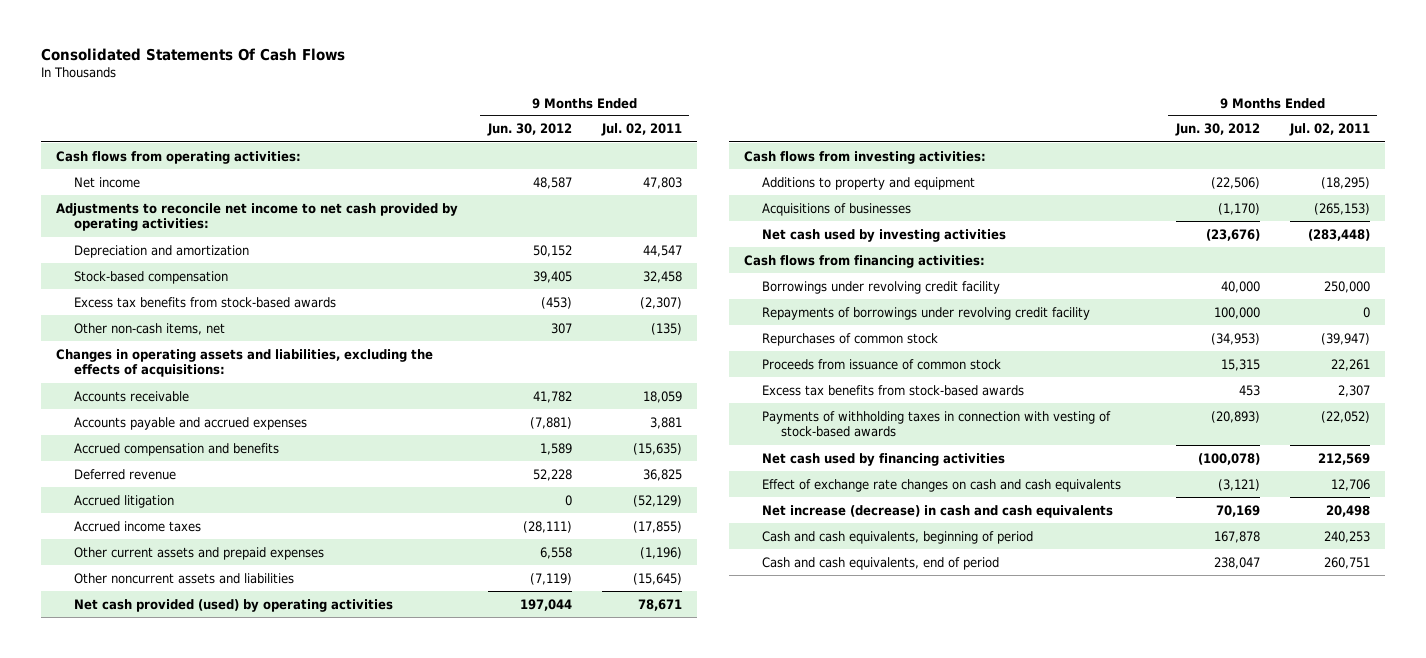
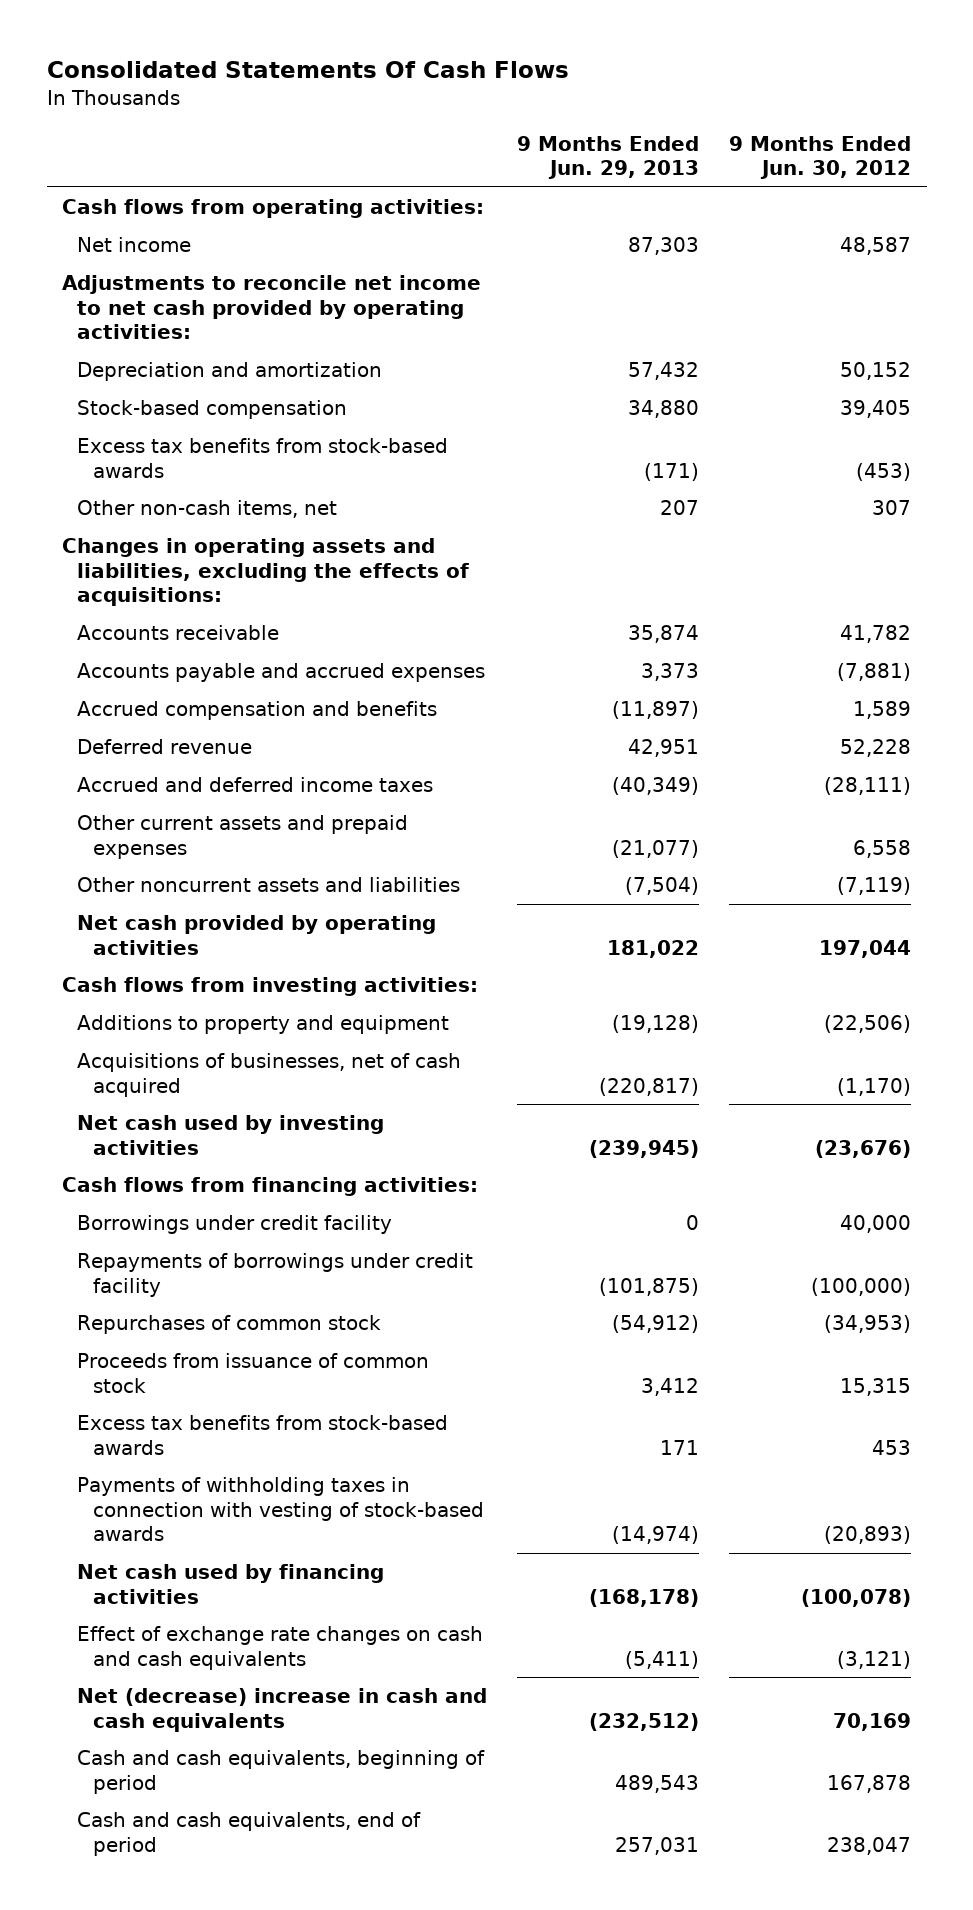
[600,123,682,137] Jul. 02, 2011 -> none
none -> [517,135,700,180] 9 Months Ended Jun. 29, 2013
[74,494,175,508] Accrued litigation -> none
[74,520,202,532] Accrued income taxes -> [77,777,434,793] Accrued and deferred income taxes
[74,598,394,612] Net cash provided (used) by operating activities -> [77,915,437,955] Net cash provided by operating activities
[762,202,912,216] Acquisitions of businesses -> [77,1053,462,1097] Acquisitions of businesses, net of cash acquired
[762,280,1001,294] Borrowings under revolving credit facility -> [77,1215,393,1235] Borrowings under credit facility
[762,306,1091,320] Repayments of borrowings under revolving credit facility -> [77,1253,474,1297] Repayments of borrowings under credit facility
[1213,306,1260,319] 100,000 -> [811,1277,912,1296] (100,000)
[762,504,1114,518] Net increase (decrease) in cash and cash equivalents -> [77,1688,488,1732] Net (decrease) increase in cash and cash equivalents

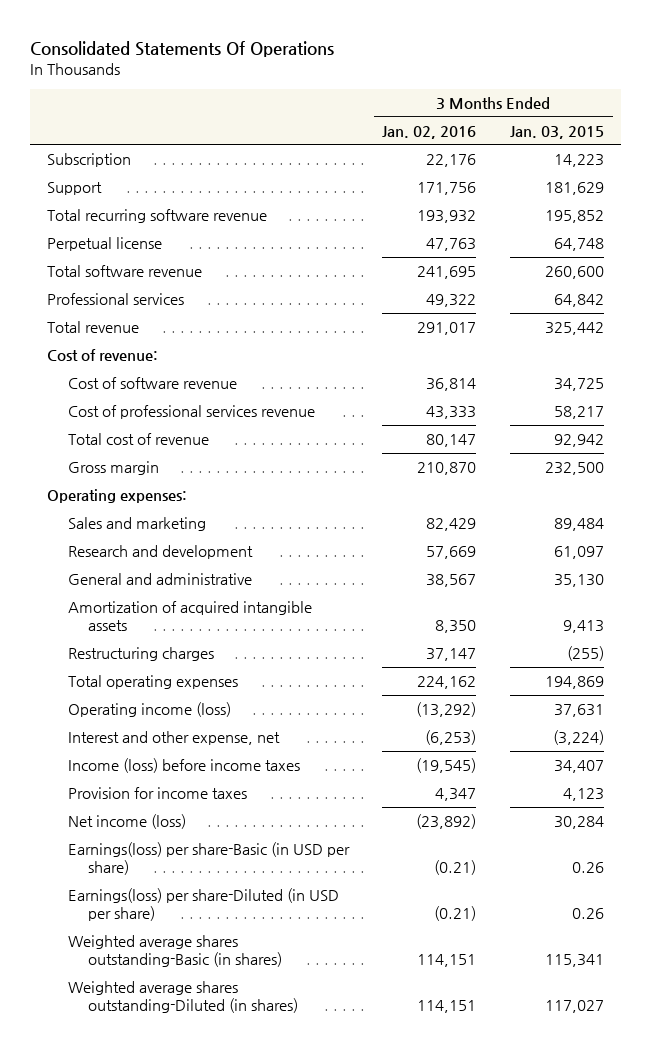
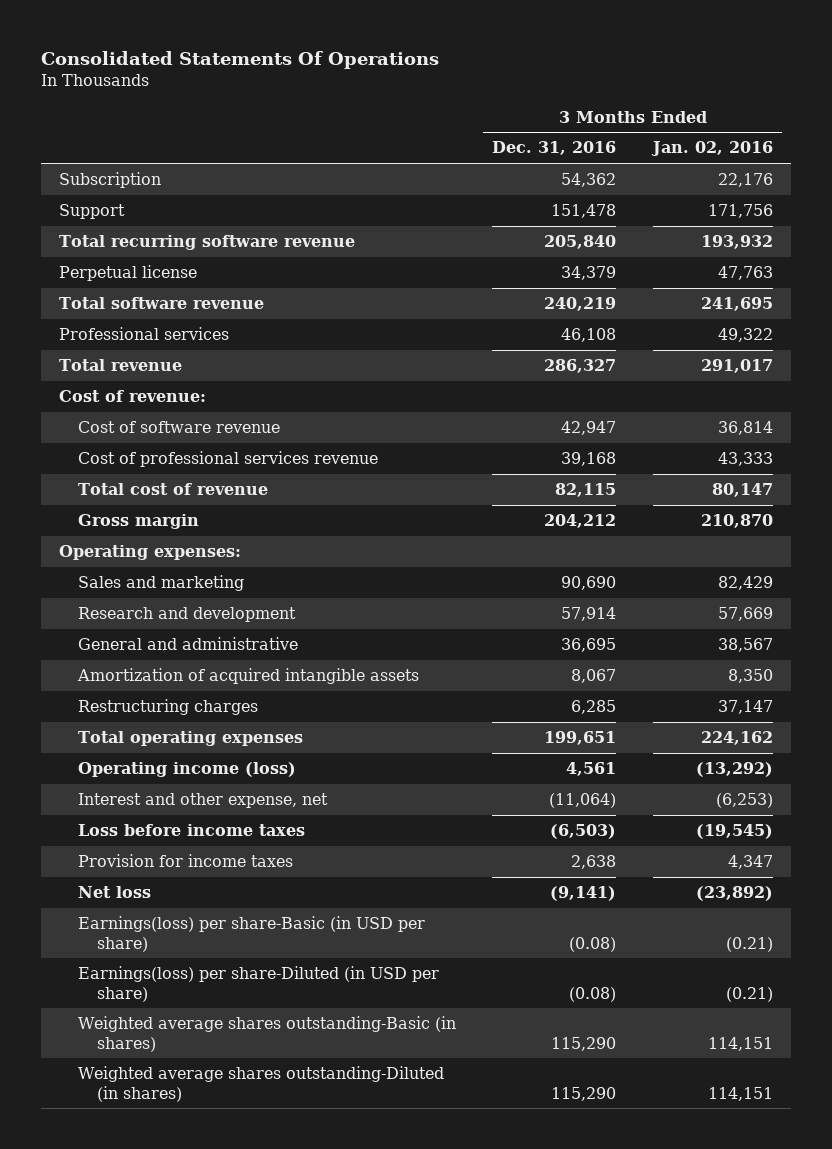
[510,125,605,139] Jan. 03, 2015 -> none
none -> [492,141,617,156] Dec. 31, 2016
[67,758,300,774] Income (loss) before income taxes -> [77,824,305,837] Loss before income taxes
[67,814,186,830] Net income (loss) -> [77,886,151,899] Net loss

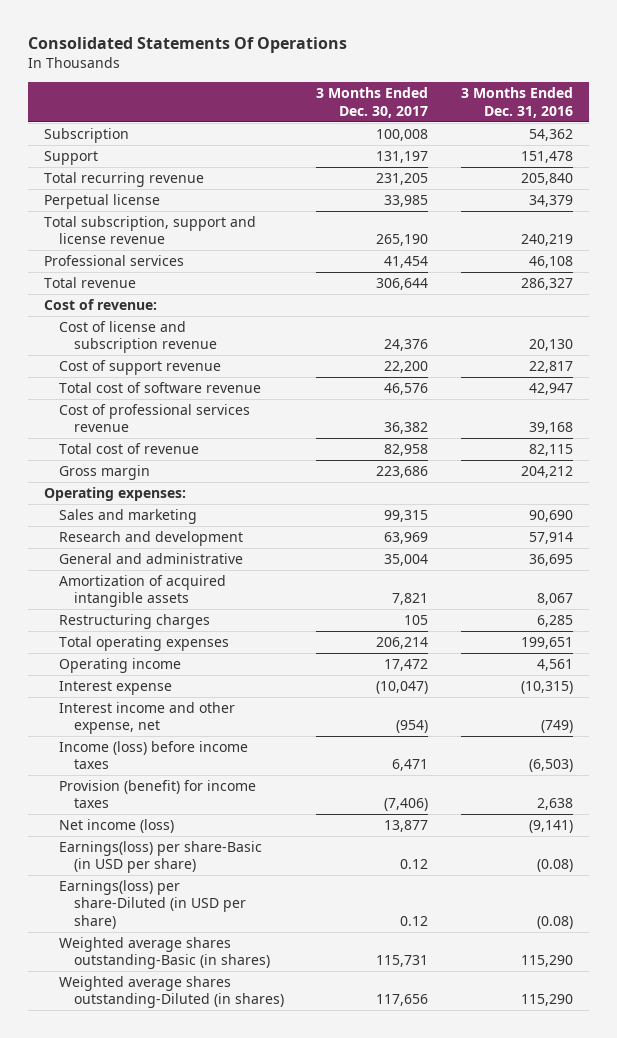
[651,141,774,157] Jan. 02, 2016 -> none
none -> [316,87,429,118] 3 Months Ended Dec. 30, 2017
[58,235,355,251] Total recurring software revenue -> [43,172,204,188] Total recurring revenue
[58,297,264,310] Total software revenue -> [43,216,256,245] Total subscription, support and license revenue
none -> [58,321,217,354] Cost of license and subscription revenue
none -> [58,360,221,376] Cost of support revenue
[77,421,280,434] Cost of software revenue -> [58,382,261,394] Total cost of software revenue
[77,762,296,778] Operating income (loss) -> [58,658,181,674] Operating income
none -> [58,681,172,696] Interest expense
[77,793,328,809] Interest and other expense, net -> [58,702,235,735] Interest income and other expense, net
[549,793,617,809] (11,064) -> [540,720,573,734] (749)
[77,824,305,837] Loss before income taxes -> [58,741,248,770] Income (loss) before income taxes
[77,854,293,868] Provision for income taxes -> [58,780,256,809] Provision (benefit) for income taxes
[77,886,151,899] Net loss -> [58,819,174,834] Net income (loss)

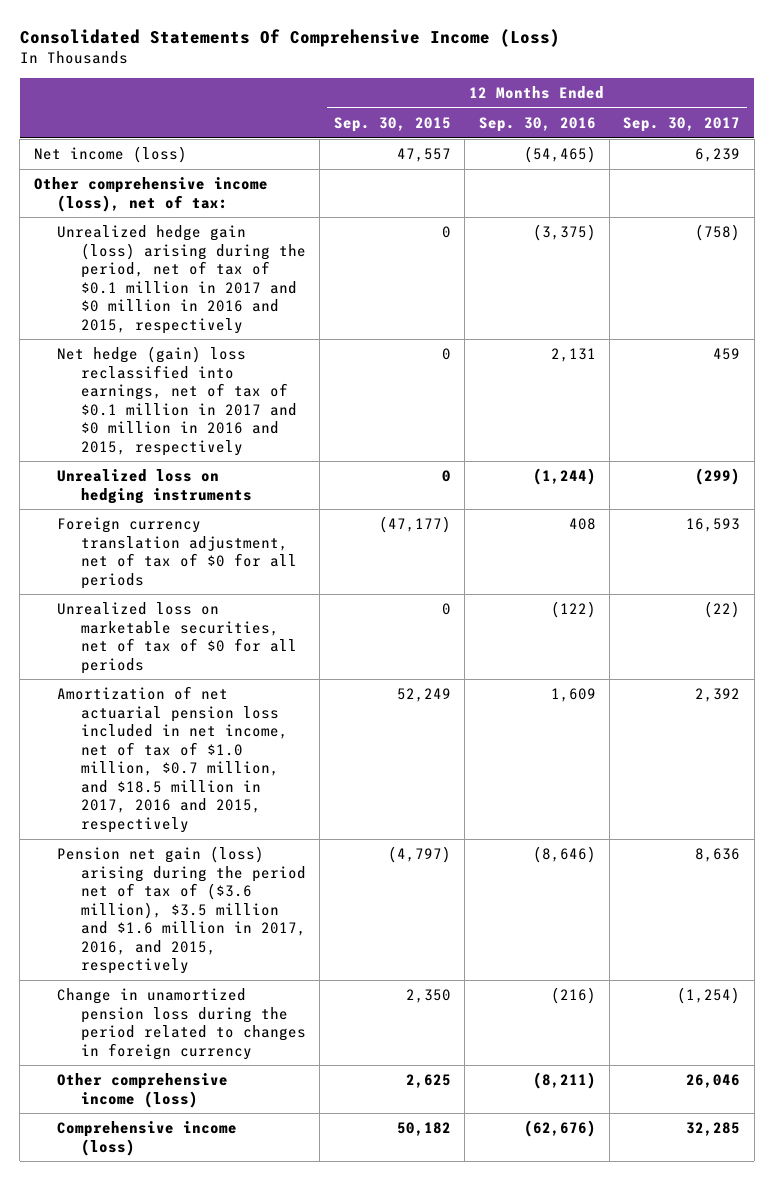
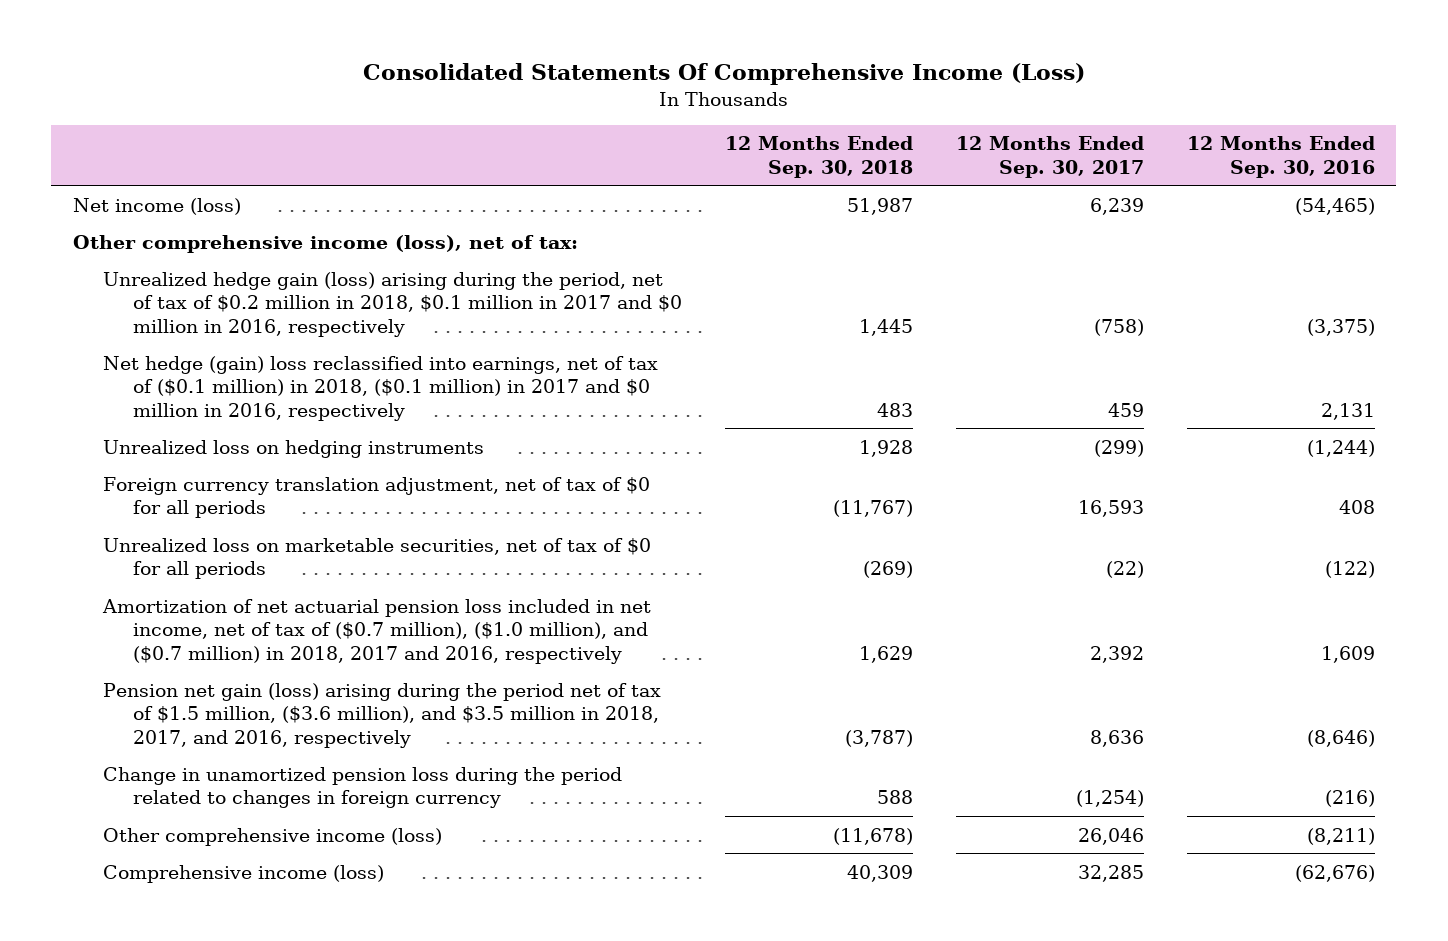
[333,116,451,132] Sep. 30, 2015 -> none
none -> [724,136,913,178] 12 Months Ended Sep. 30, 2018
[57,225,306,334] Unrealized hedge gain (loss) arising during the period, net of tax of $0.1 million in 2017 and $0 million in 2016 and 2015, respectively -> [102,271,682,337] Unrealized hedge gain (loss) arising during the period, net of tax of $0.2 million in 2018, $0.1 million in 2017 and $0 million in 2016, respectively
[57,346,297,456] Net hedge (gain) loss reclassified into earnings, net of tax of $0.1 million in 2017 and $0 million in 2016 and 2015, respectively -> [102,355,658,421] Net hedge (gain) loss reclassified into earnings, net of tax of ($0.1 million) in 2018, ($0.1 million) in 2017 and $0 million in 2016, respectively
[57,686,288,833] Amortization of net actuarial pension loss included in net income, net of tax of $1.0 million, $0.7 million, and $18.5 million in 2017, 2016 and 2015, respectively -> [101,598,651,664] Amortization of net actuarial pension loss included in net income, net of tax of ($0.7 million), ($1.0 million), and ($0.7 million) in 2018, 2017 and 2016, respectively
[57,846,306,975] Pension net gain (loss) arising during the period net of tax of ($3.6 million), $3.5 million and $1.6 million in 2017, 2016, and 2015, respectively -> [102,682,661,748] Pension net gain (loss) arising during the period net of tax of $1.5 million, ($3.6 million), and $3.5 million in 2018, 2017, and 2016, respectively

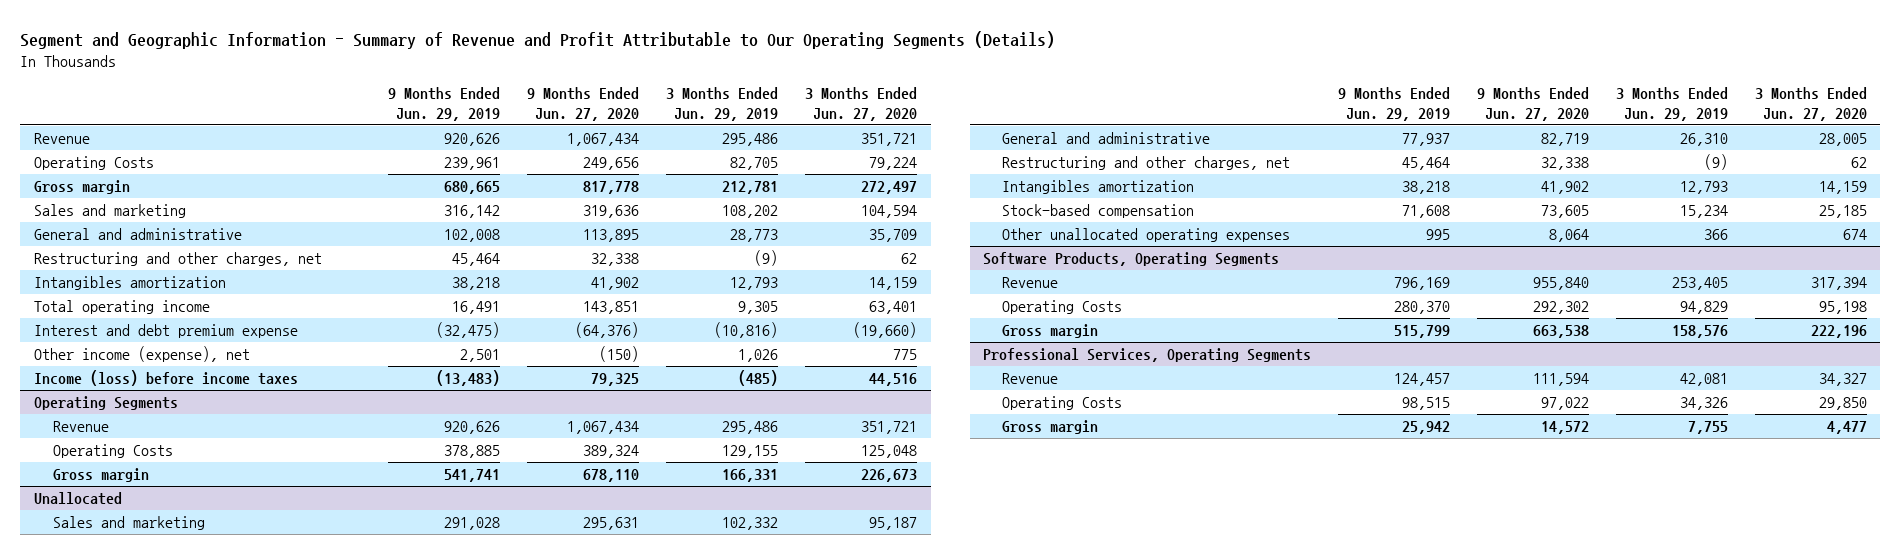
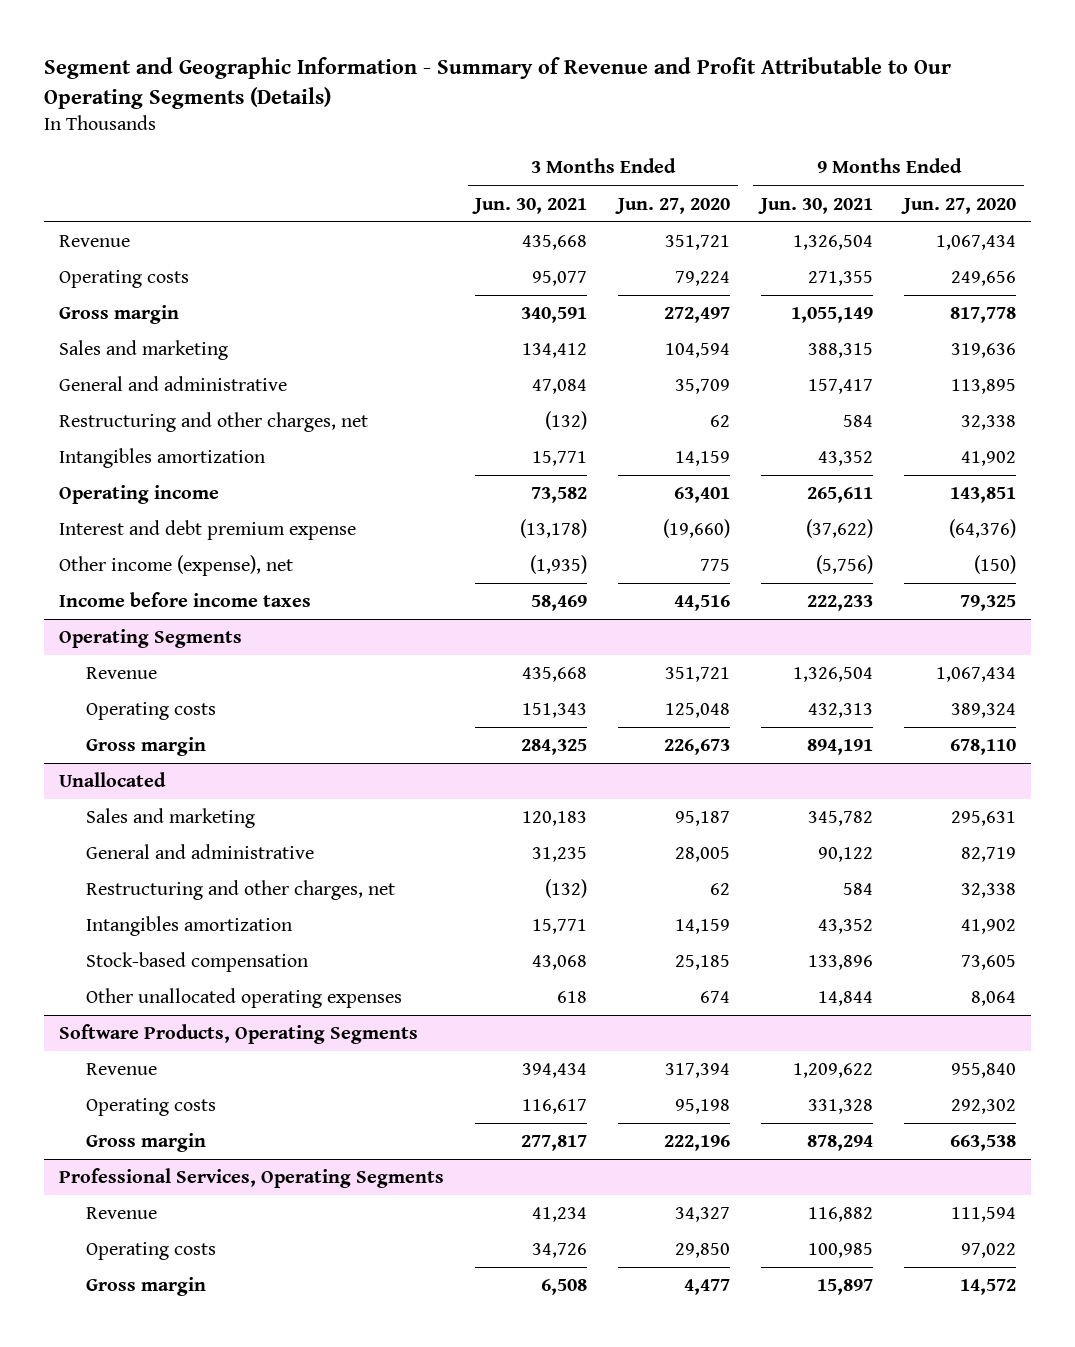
[388,87,501,121] 9 Months Ended Jun. 29, 2019 -> none
[666,87,779,121] 3 Months Ended Jun. 29, 2019 -> none
none -> [472,197,588,214] Jun. 30, 2021
none -> [758,197,874,214] Jun. 30, 2021
[33,155,154,170] Operating Costs -> [59,270,190,289] Operating costs
[33,299,210,314] Total operating income -> [59,485,220,505] Operating income
[33,369,298,386] Income (loss) before income taxes -> [59,592,312,608] Income before income taxes
[52,443,173,458] Operating Costs -> [85,702,216,721] Operating costs
[1002,299,1123,314] Operating Costs -> [85,1098,216,1117] Operating costs
[1002,395,1123,410] Operating Costs -> [85,1242,216,1261] Operating costs

